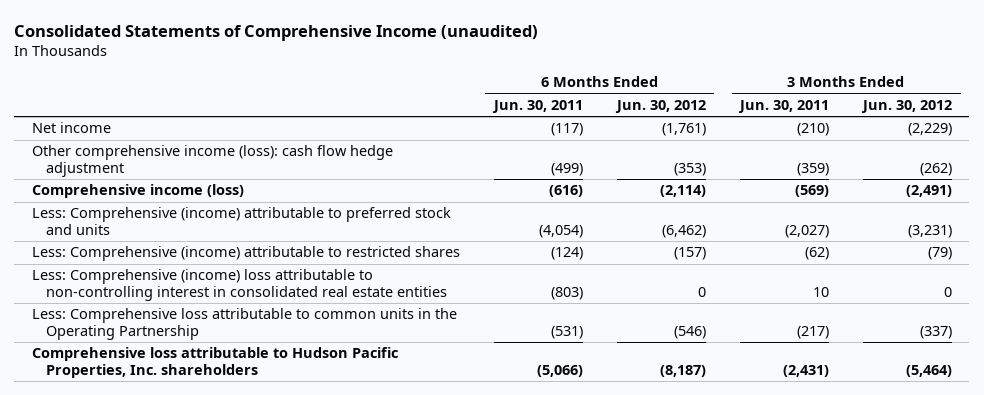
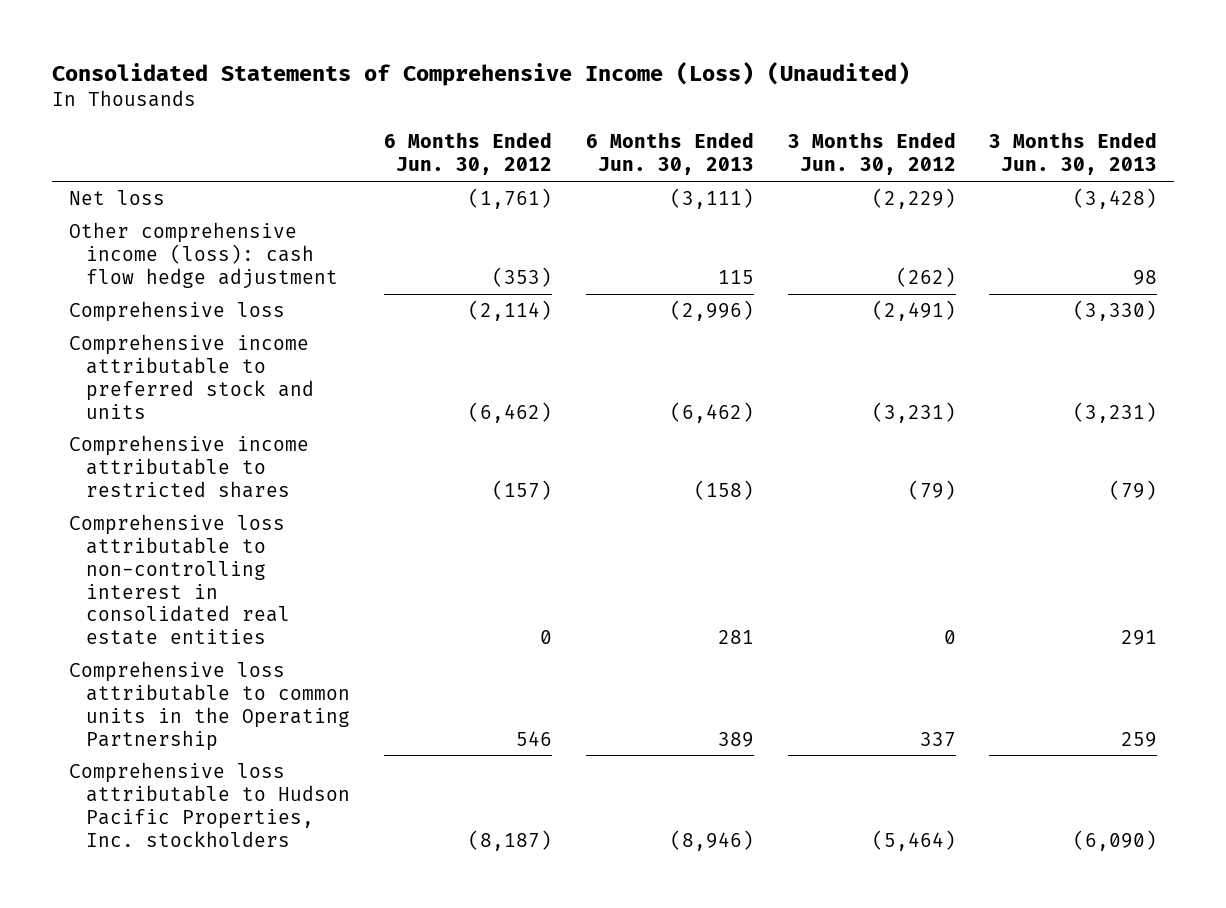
[14,24,539,41] Consolidated Statements of Comprehensive Income (unaudited) -> [51,61,910,86] Consolidated Statements of Comprehensive Income (Loss) (Unaudited)
[491,99,583,113] Jun. 30, 2011 -> none
[738,99,830,113] Jun. 30, 2011 -> none
none -> [585,132,754,176] 6 Months Ended Jun. 30, 2013
none -> [989,132,1158,176] 3 Months Ended Jun. 30, 2013
[31,122,111,134] Net income -> [68,190,165,206] Net loss
[31,184,244,199] Comprehensive income (loss) -> [68,301,285,323] Comprehensive loss
[31,207,451,236] Less: Comprehensive (income) attributable to preferred stock and units -> [68,334,314,419] Comprehensive income attributable to preferred stock and units
[31,246,460,262] Less: Comprehensive (income) attributable to restricted shares -> [68,435,309,498] Comprehensive income attributable to restricted shares
[31,269,448,302] Less: Comprehensive (income) loss attributable to non-controlling interest in consolidated real estate entities -> [68,514,290,646] Comprehensive loss attributable to non-controlling interest in consolidated real estate entities
[31,308,457,341] Less: Comprehensive loss attributable to common units in the Operating Partnership -> [68,661,350,751] Comprehensive loss attributable to common units in the Operating Partnership
[673,326,706,340] (546) -> [515,730,552,746] 546
[920,326,953,340] (337) -> [919,731,956,747] 337
[31,347,398,379] Comprehensive loss attributable to Hudson Pacific Properties, Inc. shareholders -> [68,762,350,847] Comprehensive loss attributable to Hudson Pacific Properties, Inc. stockholders

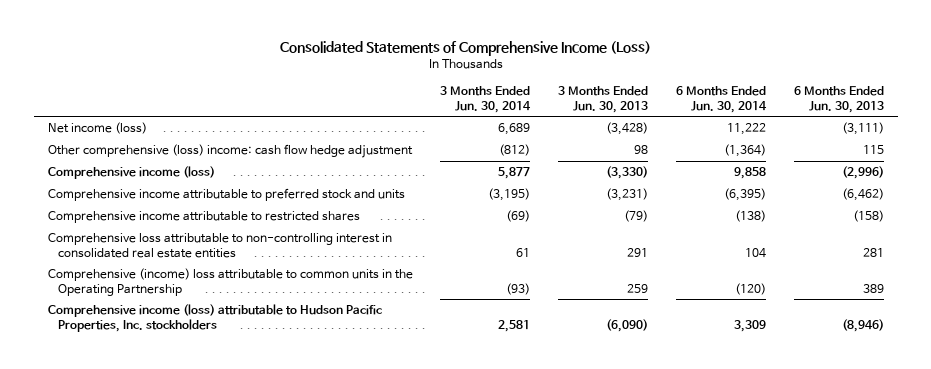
[51,61,910,86] Consolidated Statements of Comprehensive Income (Loss) (Unaudited) -> [279,41,651,57] Consolidated Statements of Comprehensive Income (Loss)
[383,132,552,176] 6 Months Ended Jun. 30, 2012 -> none
[787,132,956,176] 3 Months Ended Jun. 30, 2012 -> none
none -> [440,86,532,113] 3 Months Ended Jun. 30, 2014
none -> [675,86,767,113] 6 Months Ended Jun. 30, 2014
[68,190,165,206] Net loss -> [47,122,147,135] Net income (loss)
[68,222,338,289] Other comprehensive income (loss): cash flow hedge adjustment -> [47,144,413,159] Other comprehensive (loss) income: cash flow hedge adjustment
[68,301,285,323] Comprehensive loss -> [47,166,215,180] Comprehensive income (loss)
[68,661,350,751] Comprehensive loss attributable to common units in the Operating Partnership -> [47,268,413,296] Comprehensive (income) loss attributable to common units in the Operating Partnership
[68,762,350,847] Comprehensive loss attributable to Hudson Pacific Properties, Inc. stockholders -> [47,304,382,332] Comprehensive income (loss) attributable to Hudson Pacific Properties, Inc. stockholders

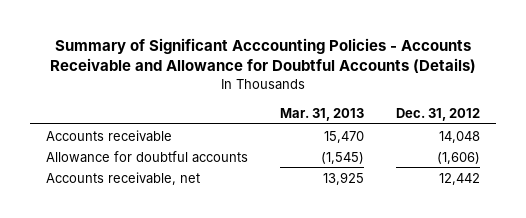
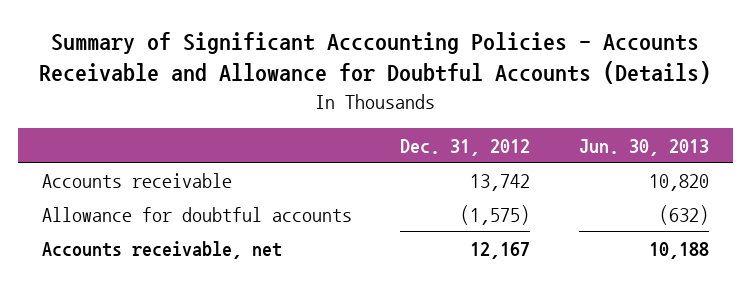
[280,107,365,121] Mar. 31, 2013 -> none
none -> [579,138,710,156] Jun. 30, 2013
[439,130,481,143] 14,048 -> [470,173,531,191] 13,742
[437,151,481,164] (1,606) -> [460,204,531,225] (1,575)
[439,172,481,185] 12,442 -> [470,241,531,259] 12,167

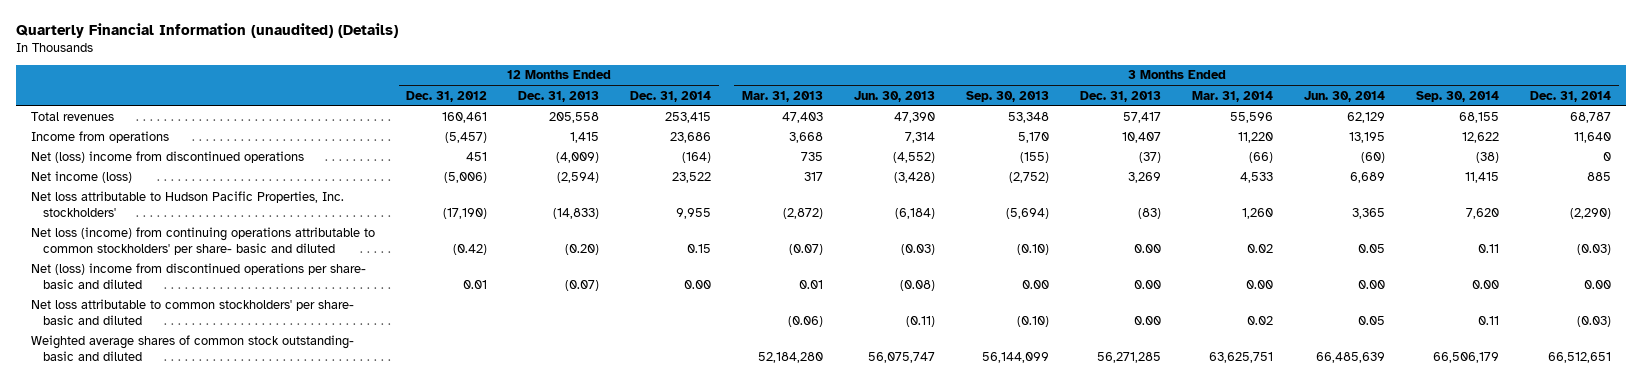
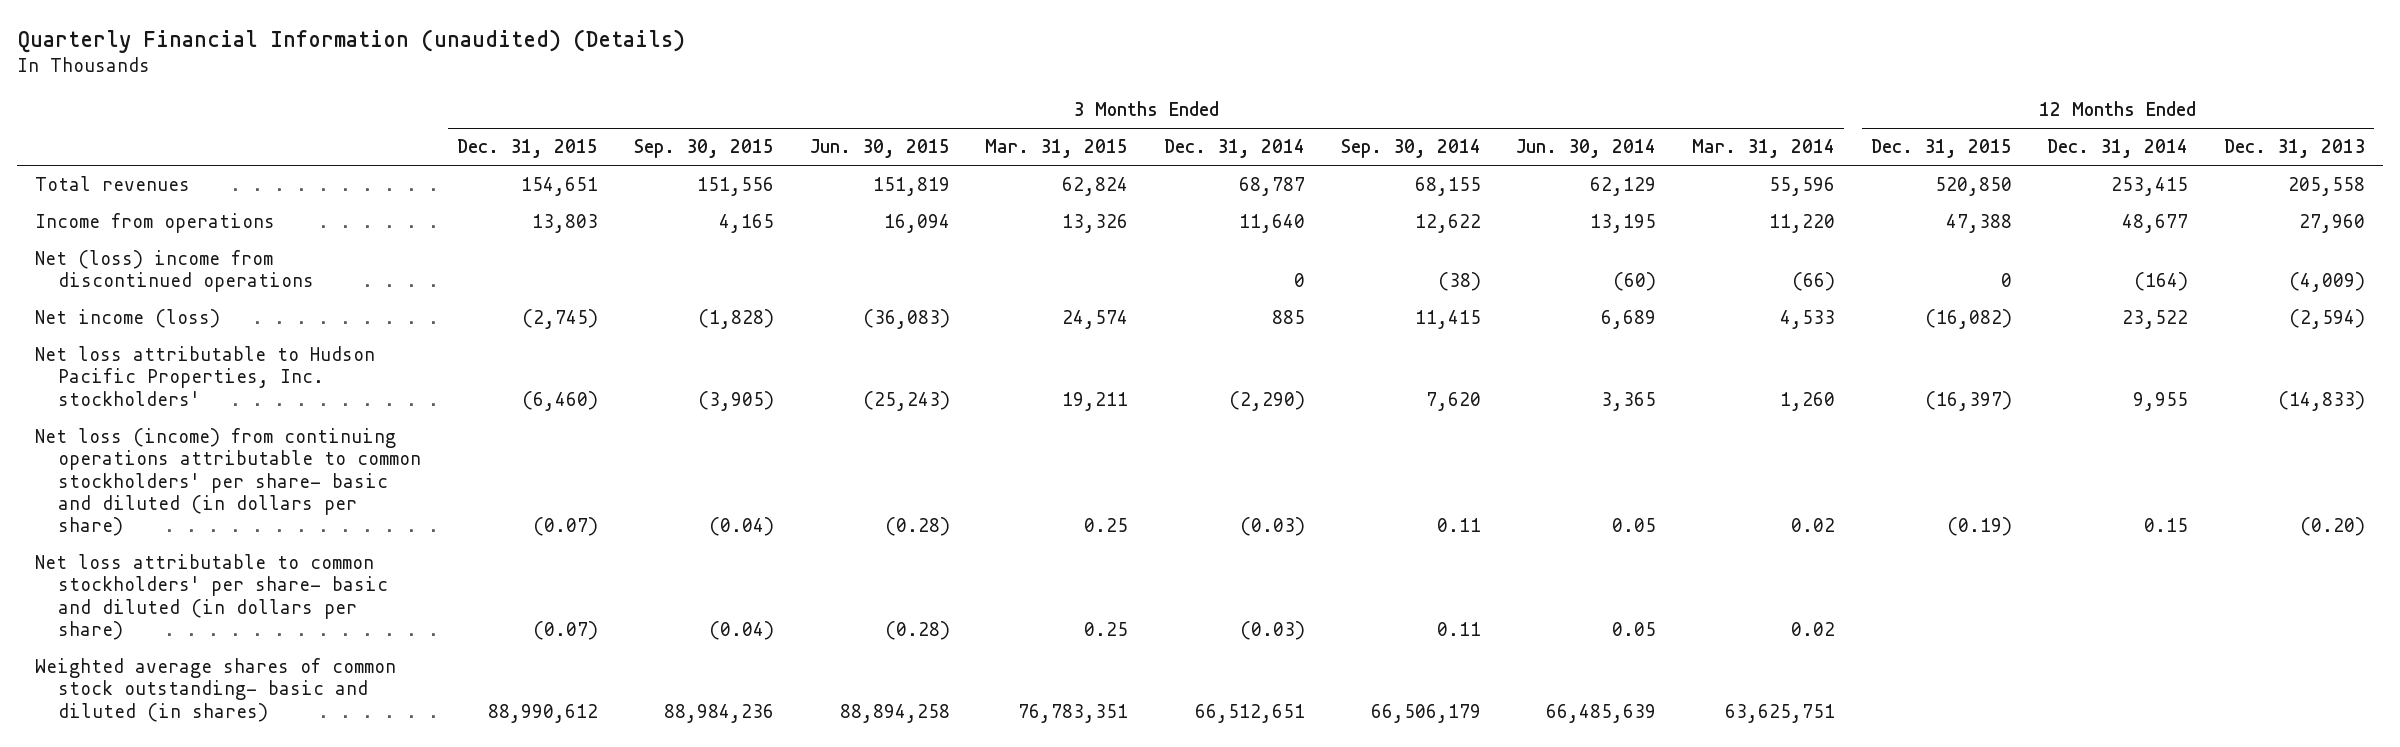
[406,90,488,102] Dec. 31, 2012 -> none
[742,90,824,102] Mar. 31, 2013 -> none
[854,90,936,102] Jun. 30, 2013 -> none
[966,90,1050,102] Sep. 30, 2013 -> none
[1080,90,1162,102] Dec. 31, 2013 -> none
none -> [457,139,599,159] Dec. 31, 2015
none -> [633,139,774,159] Sep. 30, 2015
none -> [809,139,950,159] Jun. 30, 2015
none -> [985,139,1129,159] Mar. 31, 2015
none -> [1870,139,2012,159] Dec. 31, 2015
[570,132,600,144] 1,415 -> [2298,214,2365,234] 27,960
[670,132,712,144] 23,686 -> [2122,214,2189,234] 48,677
[31,263,367,290] Net (loss) income from discontinued operations per share- basic and diluted -> none
[31,227,376,256] Net loss (income) from continuing operations attributable to common stockholders' per share- basic and diluted -> [35,428,422,537] Net loss (income) from continuing operations attributable to common stockholders' per share- basic and diluted (in dollars per share)
[31,299,355,326] Net loss attributable to common stockholders' per share- basic and diluted -> [35,554,389,641] Net loss attributable to common stockholders' per share- basic and diluted (in dollars per share)
[31,335,355,362] Weighted average shares of common stock outstanding- basic and diluted -> [35,658,397,722] Weighted average shares of common stock outstanding- basic and diluted (in shares)

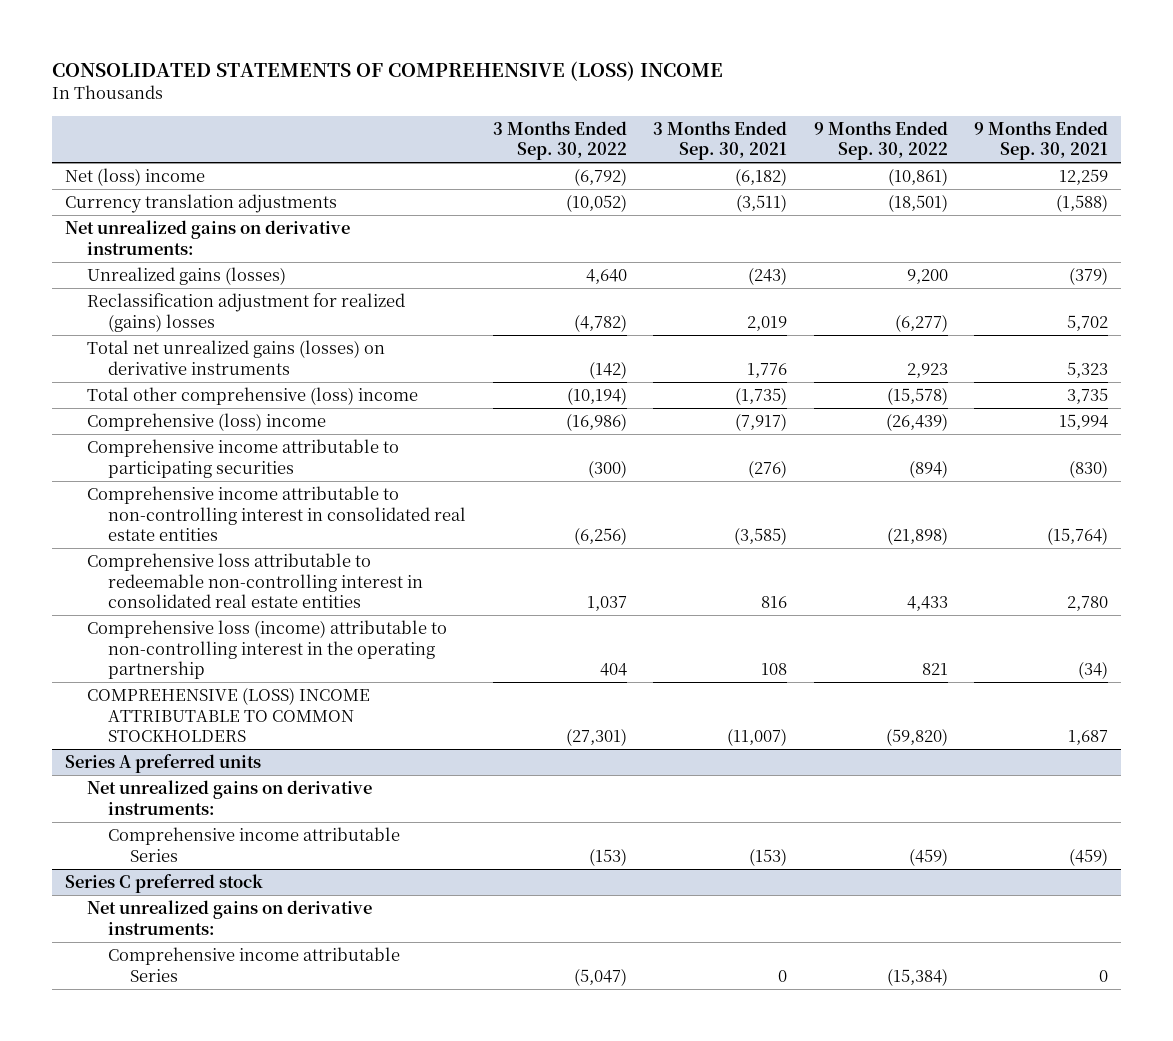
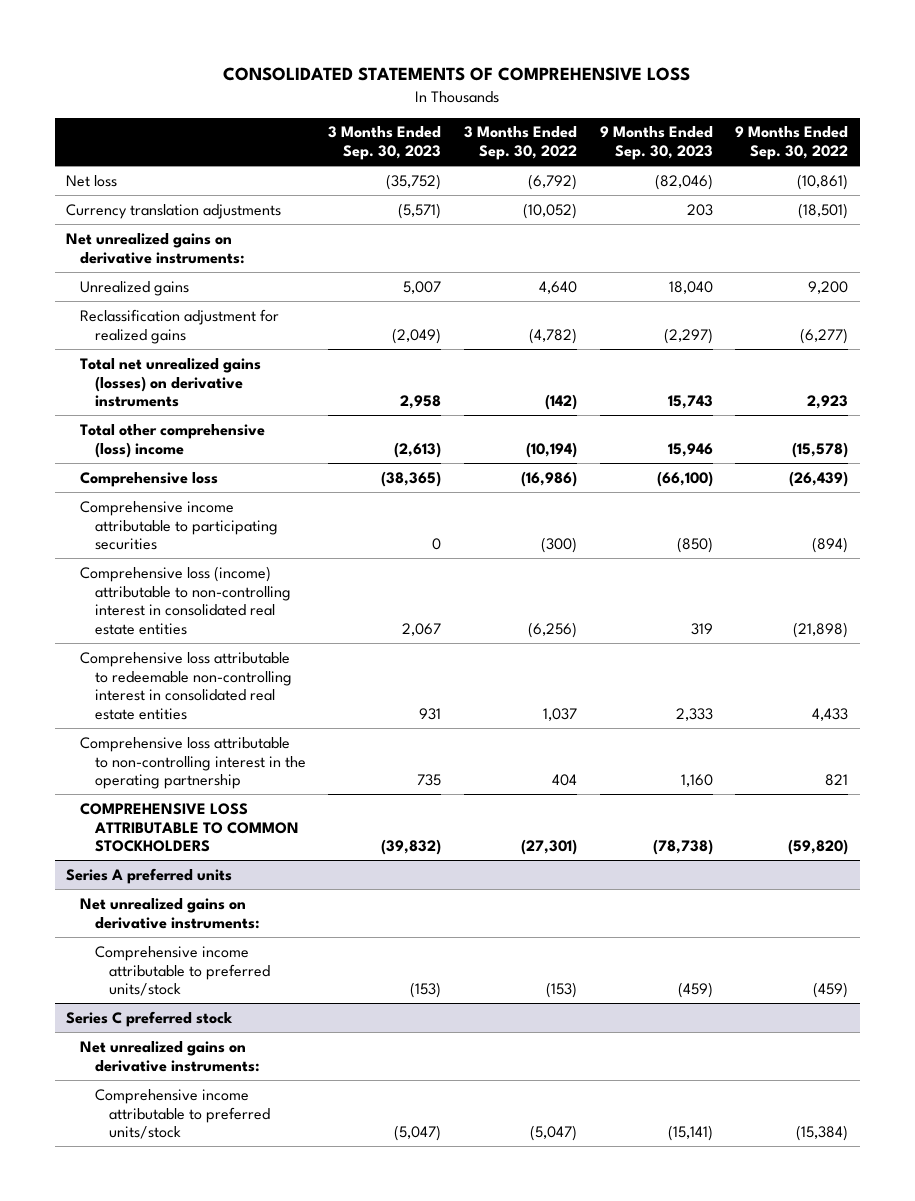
[51,61,723,82] CONSOLIDATED STATEMENTS OF COMPREHENSIVE (LOSS) INCOME -> [223,67,691,82] CONSOLIDATED STATEMENTS OF COMPREHENSIVE LOSS
[653,120,788,161] 3 Months Ended Sep. 30, 2021 -> none
[973,120,1108,161] 9 Months Ended Sep. 30, 2021 -> none
none -> [328,126,442,161] 3 Months Ended Sep. 30, 2023
none -> [599,126,713,161] 9 Months Ended Sep. 30, 2023
[64,168,205,187] Net (loss) income -> [66,174,118,187] Net loss
[86,267,286,286] Unrealized gains (losses) -> [80,280,190,296] Unrealized gains
[86,293,405,332] Reclassification adjustment for realized (gains) losses -> [80,308,280,344] Reclassification adjustment for realized gains
[86,413,326,432] Comprehensive (loss) income -> [80,471,219,487] Comprehensive loss
[86,486,467,542] Comprehensive income attributable to non-controlling interest in consolidated real estate entities -> [80,565,291,636] Comprehensive loss (income) attributable to non-controlling interest in consolidated real estate entities
[86,620,447,680] Comprehensive loss (income) attributable to non-controlling interest in the operating partnership -> [80,736,306,790] Comprehensive loss attributable to non-controlling interest in the operating partnership
[86,687,370,743] COMPREHENSIVE (LOSS) INCOME ATTRIBUTABLE TO COMMON STOCKHOLDERS -> [80,802,299,853] COMPREHENSIVE LOSS ATTRIBUTABLE TO COMMON STOCKHOLDERS
[108,827,401,862] Comprehensive income attributable Series -> [94,945,270,997] Comprehensive income attributable to preferred units/stock
[108,947,401,982] Comprehensive income attributable Series -> [94,1088,270,1140] Comprehensive income attributable to preferred units/stock

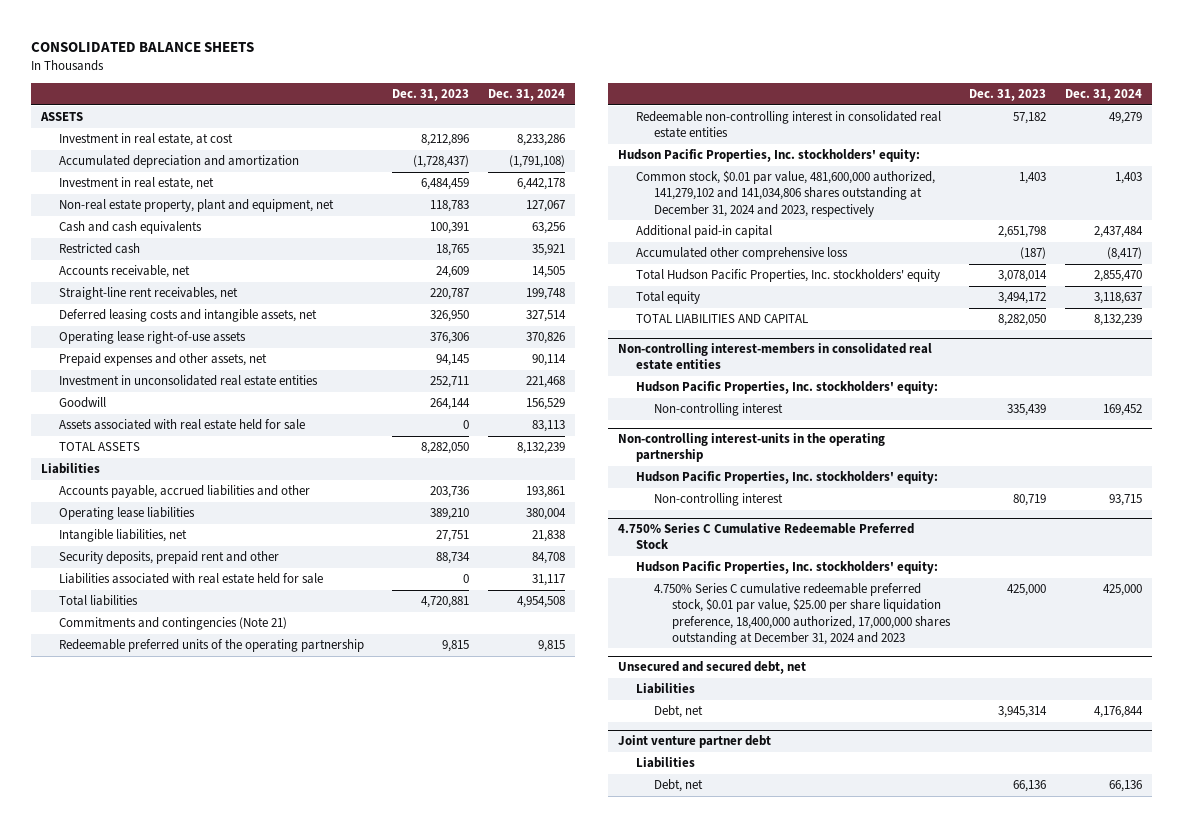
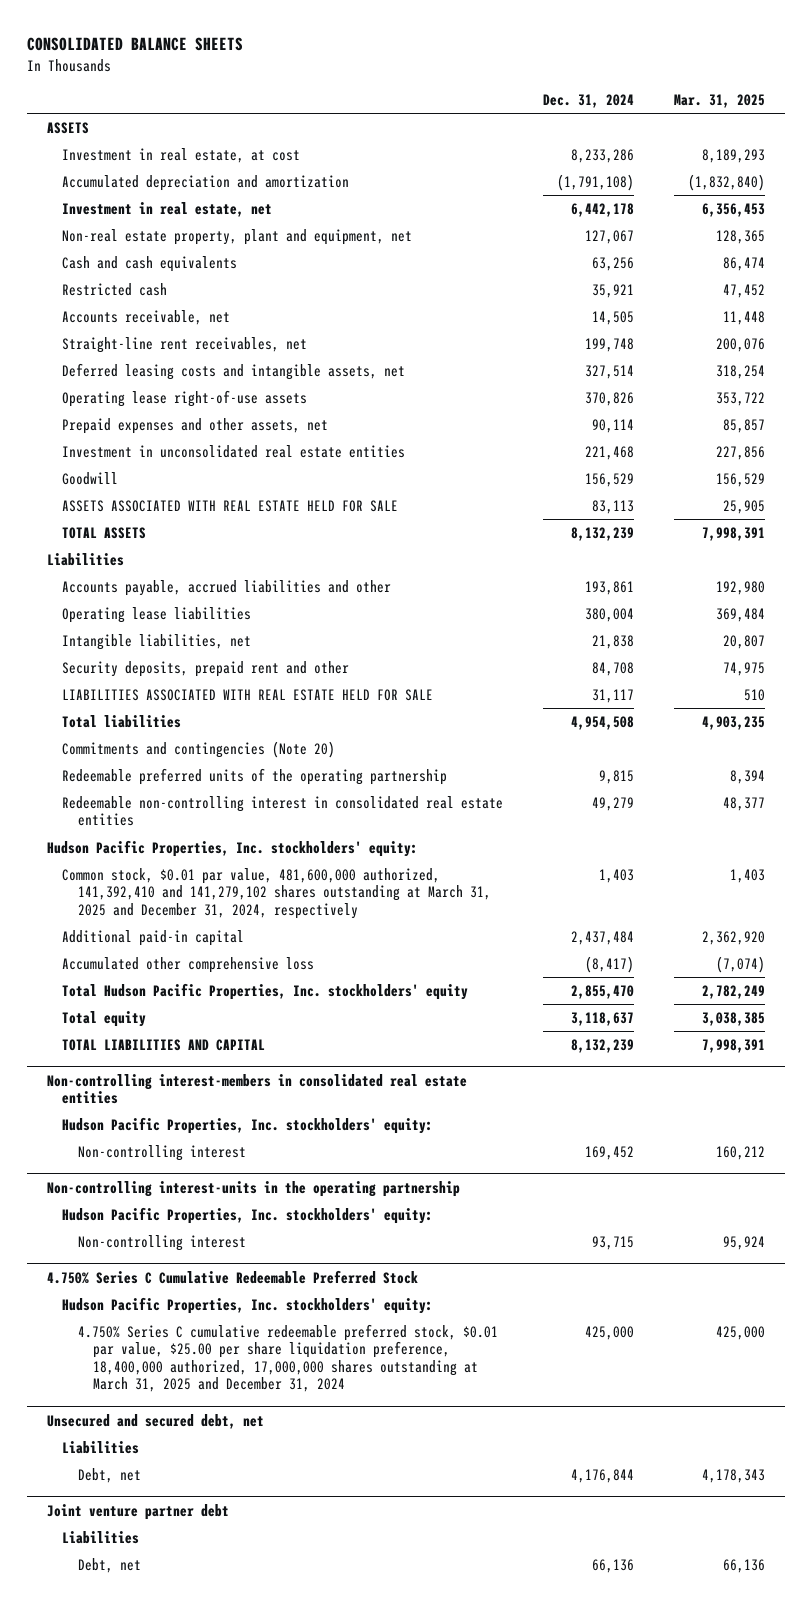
[392,89,470,102] Dec. 31, 2023 -> none
none -> [674,93,766,108] Mar. 31, 2025
[58,419,305,431] Assets associated with real estate held for sale -> [62,499,399,512] ASSETS ASSOCIATED WITH REAL ESTATE HELD FOR SALE
[58,573,323,585] Liabilities associated with real estate held for sale -> [62,688,434,701] LIABILITIES ASSOCIATED WITH REAL ESTATE HELD FOR SALE
[58,617,287,631] Commitments and contingencies (Note 21) -> [62,740,336,758] Commitments and contingencies (Note 20)
[635,170,935,217] Common stock, $0.01 par value, 481,600,000 authorized, 141,279,102 and 141,034,806 shares outstanding at December 31, 2024 and 2023, respectively -> [62,867,491,919] Common stock, $0.01 par value, 481,600,000 authorized, 141,392,410 and 141,279,102 shares outstanding at March 31, 2025 and December 31, 2024, respectively
[653,583,951,645] 4.750% Series C cumulative redeemable preferred stock, $0.01 par value, $25.00 per share liquidation preference, 18,400,000 authorized, 17,000,000 shares outstanding at December 31, 2024 and 2023 -> [77,1323,498,1393] 4.750% Series C cumulative redeemable preferred stock, $0.01 par value, $25.00 per share liquidation preference, 18,400,000 authorized, 17,000,000 shares outstanding at March 31, 2025 and December 31, 2024

